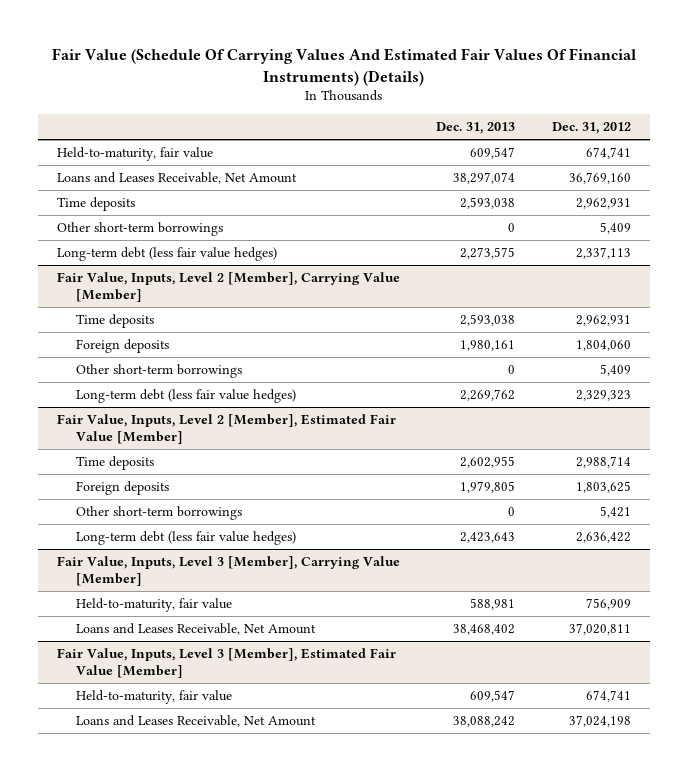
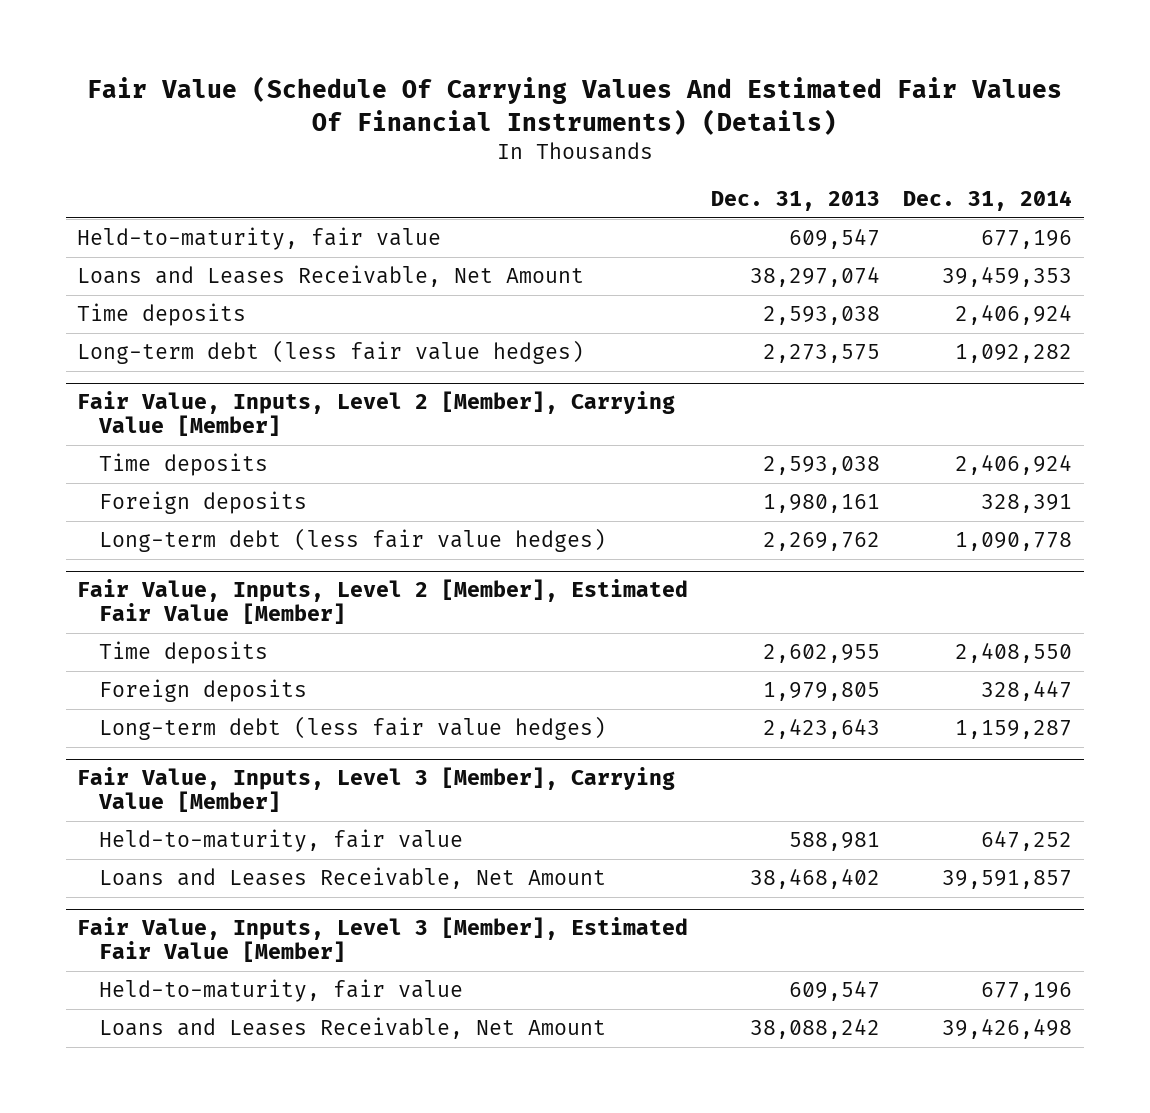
[552,122,632,135] Dec. 31, 2012 -> none
none -> [903,190,1073,212] Dec. 31, 2014
[56,222,223,237] Other short-term borrowings -> none
[75,364,242,379] Other short-term borrowings -> none
[75,506,242,521] Other short-term borrowings -> none

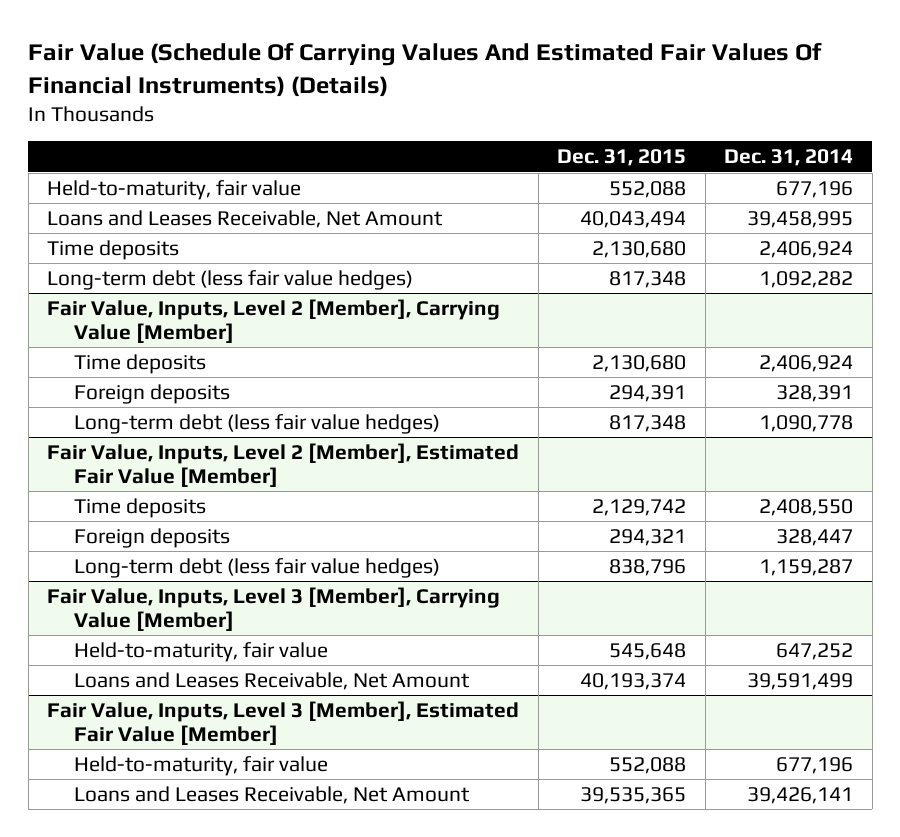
[711,191,881,212] Dec. 31, 2013 -> none
none -> [557,149,687,167] Dec. 31, 2015
[942,266,1073,288] 39,459,353 -> [747,210,854,228] 39,458,995
[942,870,1073,890] 39,591,857 -> [747,672,854,690] 39,591,499
[942,1018,1073,1040] 39,426,498 -> [747,786,854,804] 39,426,141

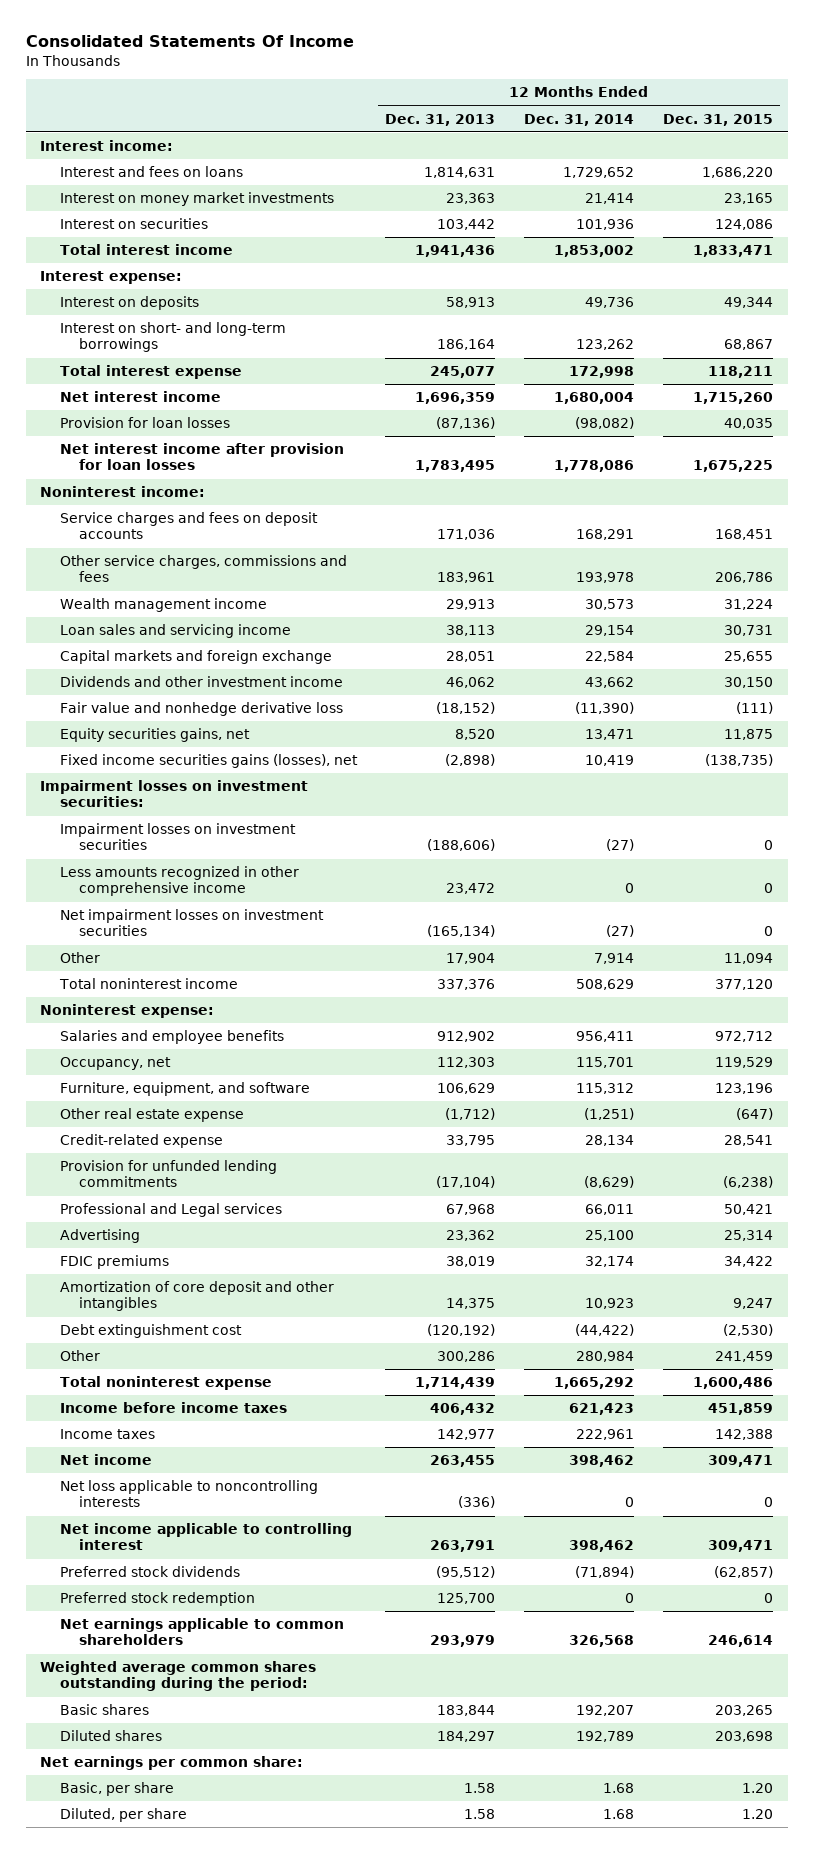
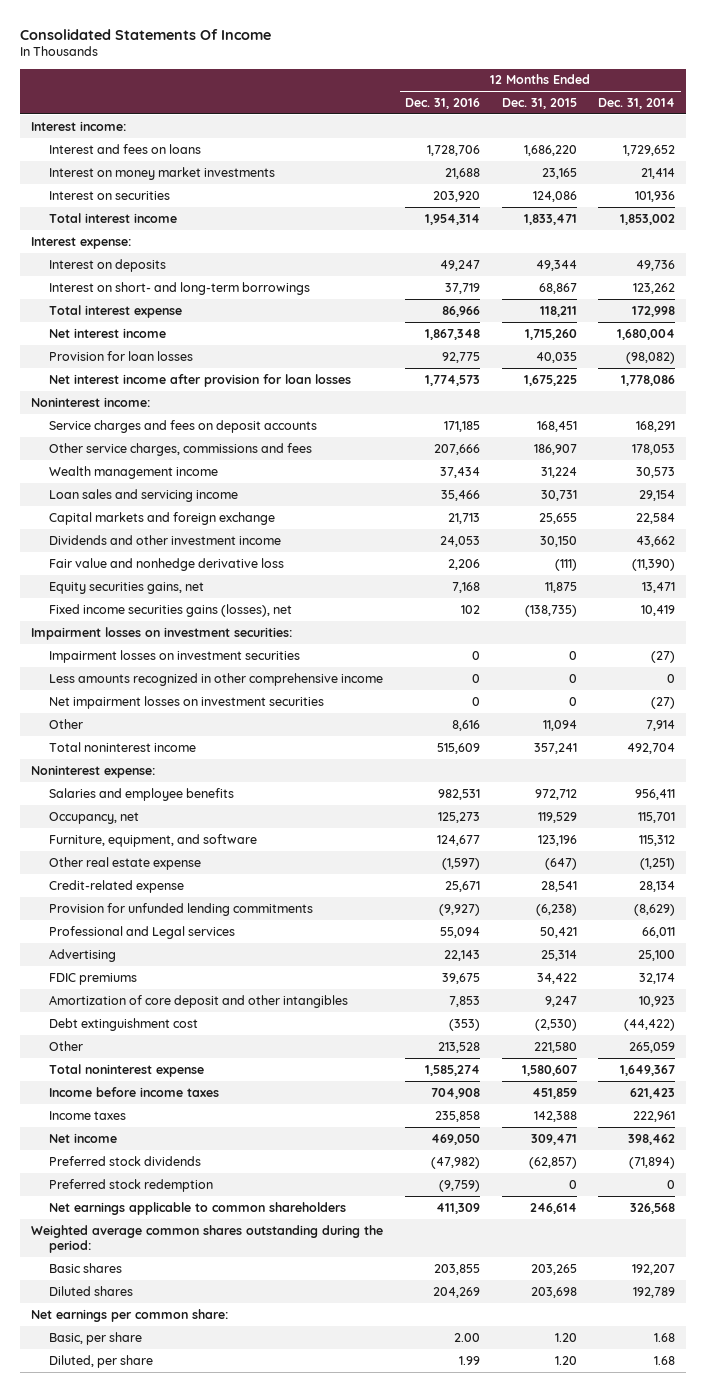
[385,113,496,126] Dec. 31, 2013 -> none
none -> [405,97,481,109] Dec. 31, 2016
[576,572,635,584] 193,978 -> [632,443,676,455] 178,053
[715,572,774,584] 206,786 -> [533,443,577,455] 186,907
[576,979,635,991] 508,629 -> [627,742,676,754] 492,704
[715,979,774,991] 377,120 -> [533,742,577,754] 357,241
[576,1351,635,1363] 280,984 -> [629,1041,676,1053] 265,059
[715,1351,774,1363] 241,459 -> [533,1041,577,1053] 221,580
[554,1377,635,1390] 1,665,292 -> [620,1064,676,1076] 1,649,367
[693,1377,774,1390] 1,600,486 -> [521,1064,577,1076] 1,580,607
[59,1480,318,1508] Net loss applicable to noncontrolling interests -> none
[59,1523,352,1551] Net income applicable to controlling interest -> none

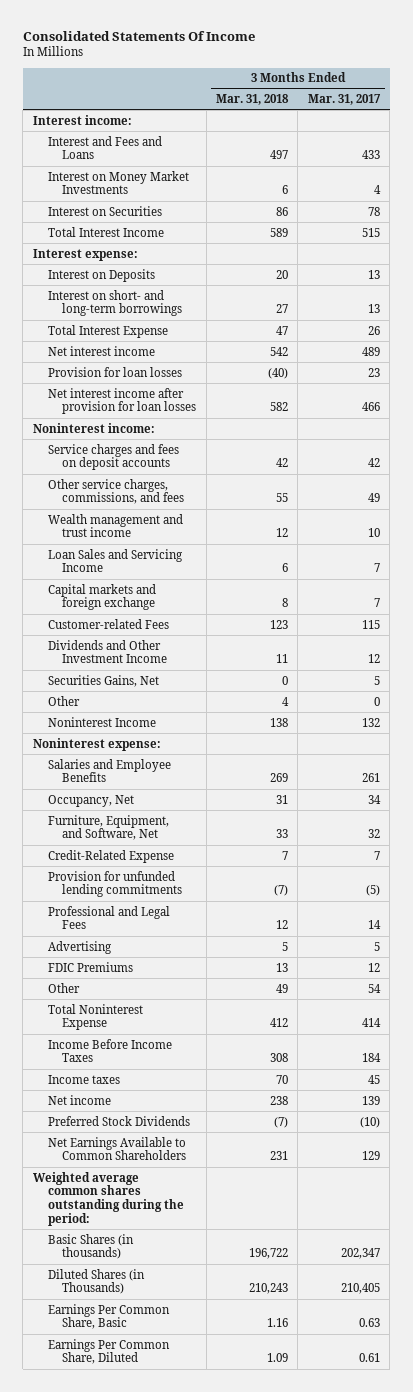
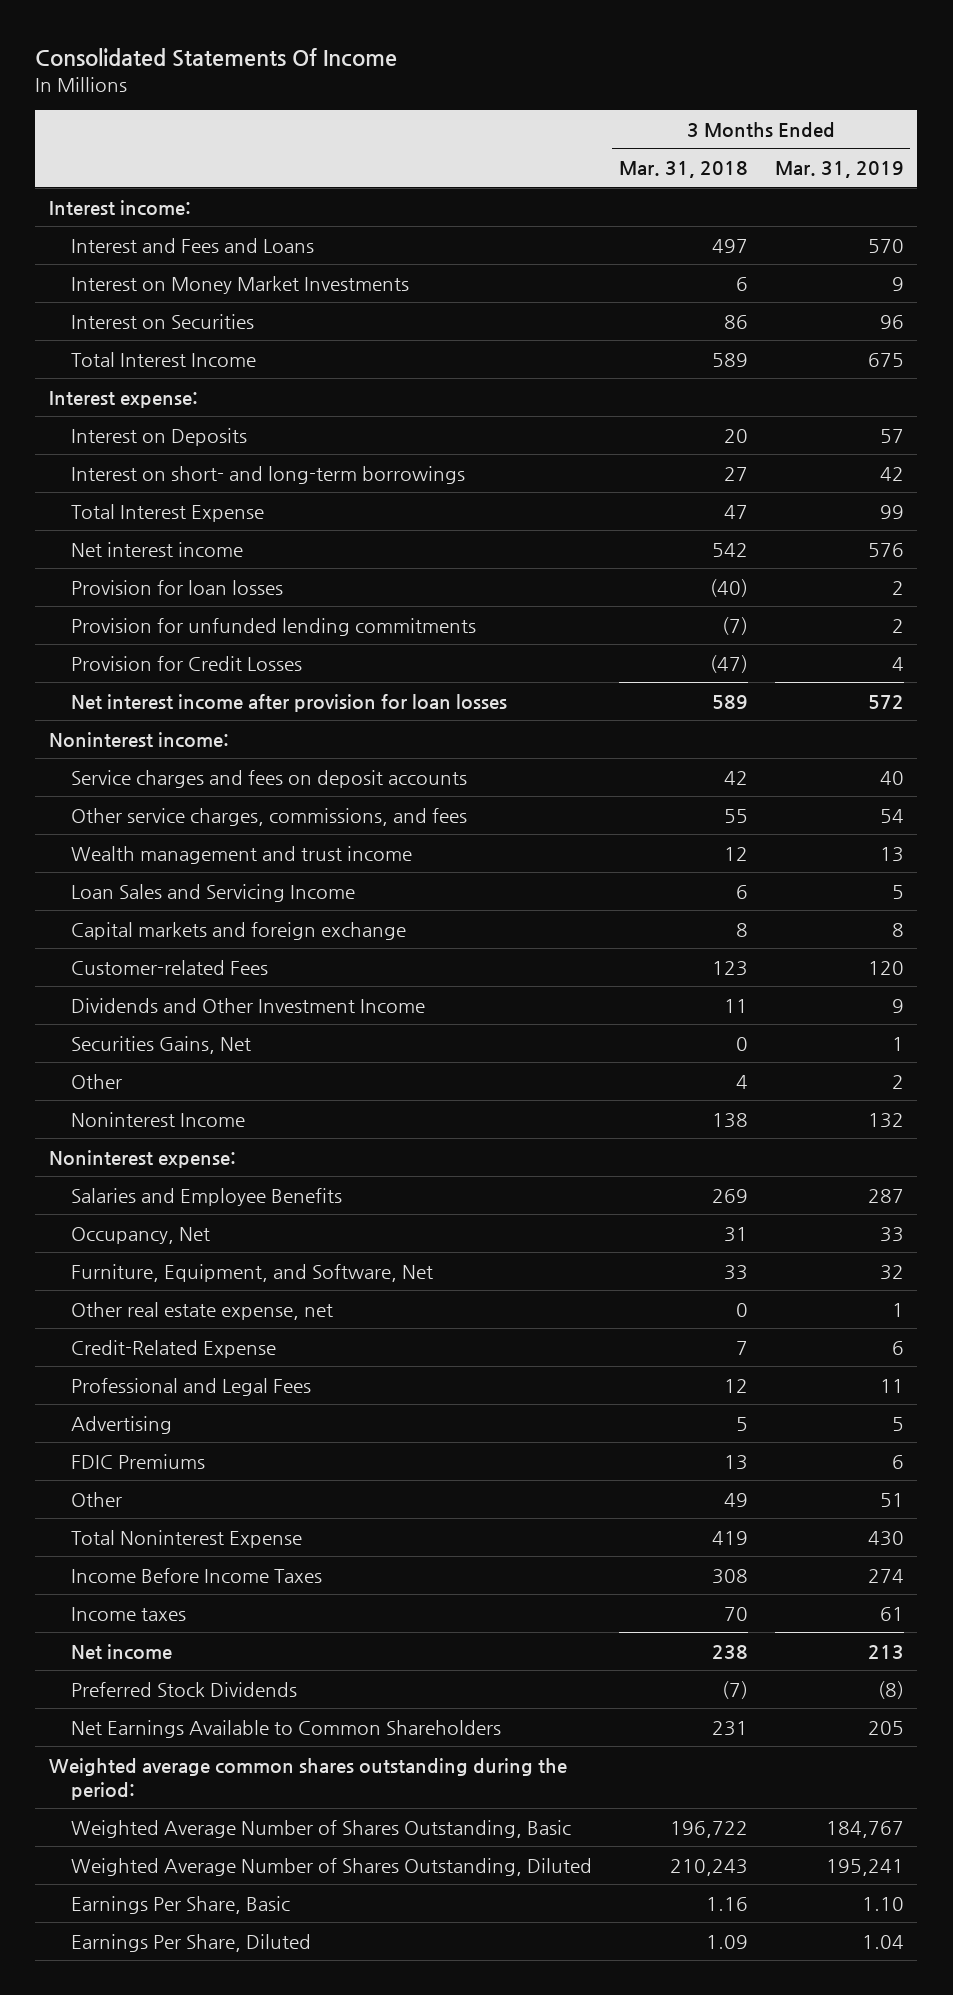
[307,94,381,106] Mar. 31, 2017 -> none
none -> [774,161,904,179] Mar. 31, 2019
[47,870,183,898] Provision for unfunded lending commitments -> [70,617,476,636] Provision for unfunded lending commitments
none -> [70,655,302,671] Provision for Credit Losses
[270,402,289,412] 582 -> [711,694,748,709] 589
none -> [70,1301,333,1320] Other real estate expense, net
[270,1018,289,1028] 412 -> [711,1530,748,1545] 419
[47,1233,134,1260] Basic Shares (in thousands) -> [70,1819,571,1838] Weighted Average Number of Shares Outstanding, Basic
[47,1268,145,1295] Diluted Shares (in Thousands) -> [70,1857,592,1876] Weighted Average Number of Shares Outstanding, Diluted
[47,1303,170,1330] Earnings Per Common Share, Basic -> [70,1895,290,1914] Earnings Per Share, Basic
[47,1338,170,1365] Earnings Per Common Share, Diluted -> [70,1933,311,1952] Earnings Per Share, Diluted

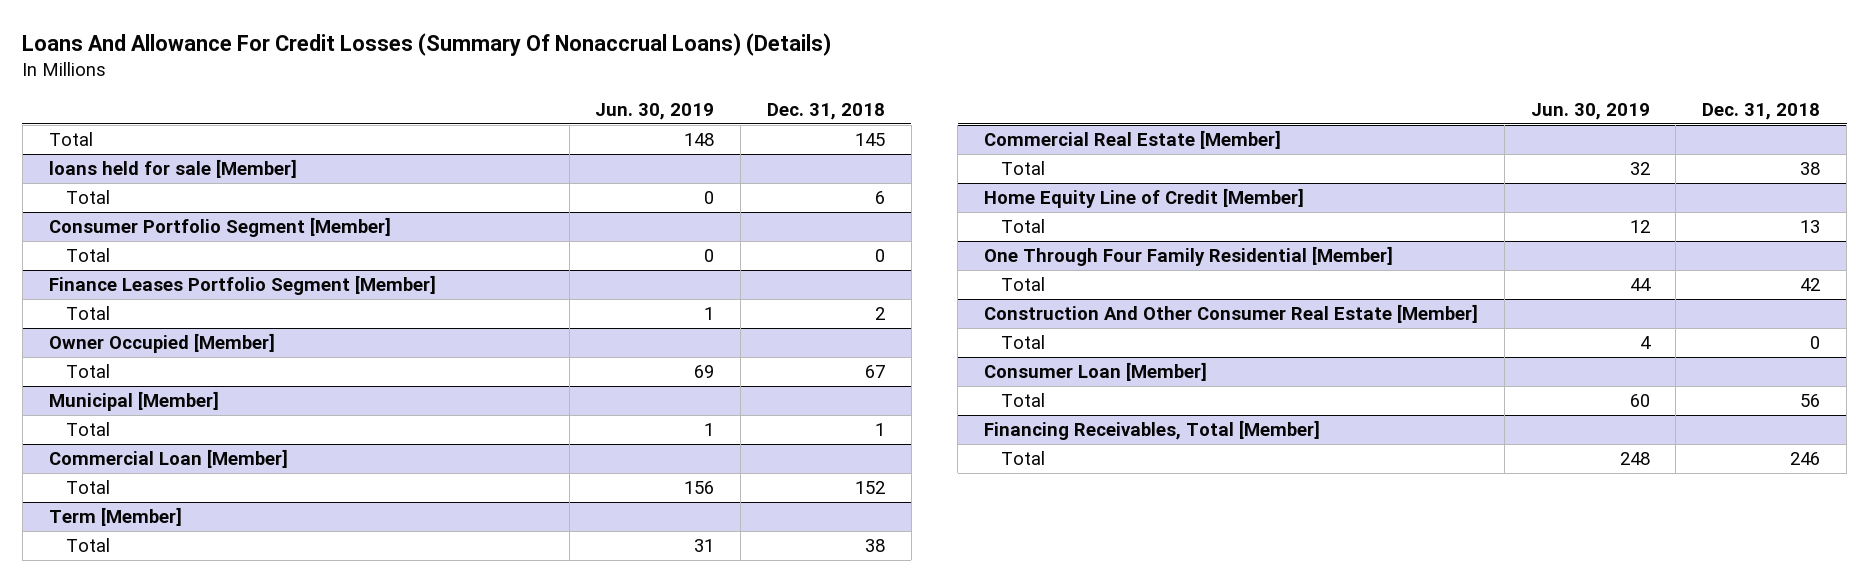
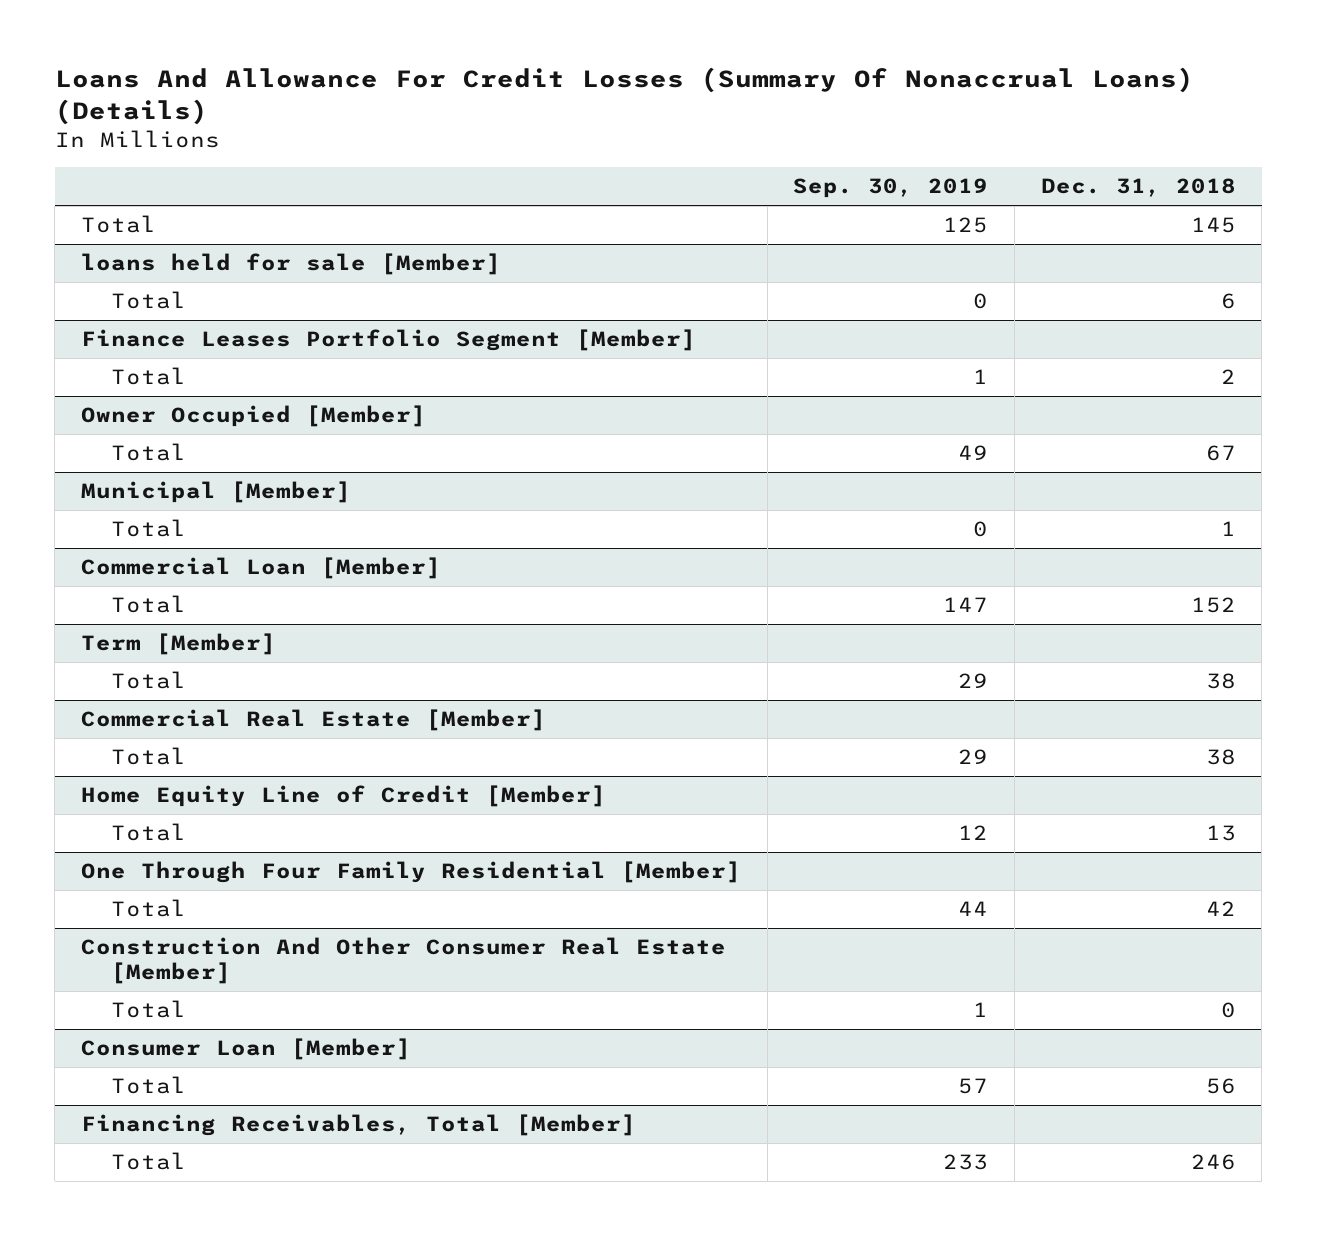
[595,102,715,120] Jun. 30, 2019 -> none
none -> [793,178,989,199] Sep. 30, 2019
[48,217,391,238] Consumer Portfolio Segment [Member] -> none
[65,248,110,263] Total -> none

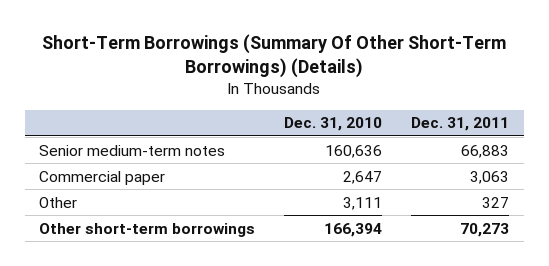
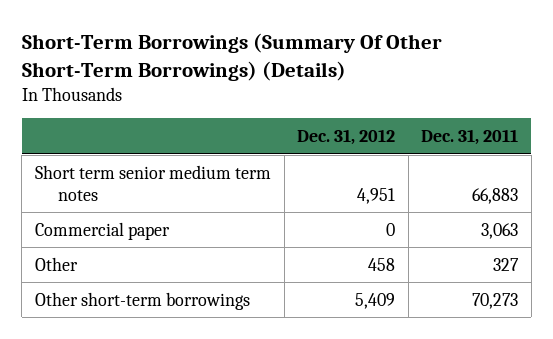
[284,117,383,132] Dec. 31, 2010 -> none
none -> [297,129,396,146] Dec. 31, 2012
[39,144,226,156] Senior medium-term notes -> [34,164,271,201] Short term senior medium term notes

